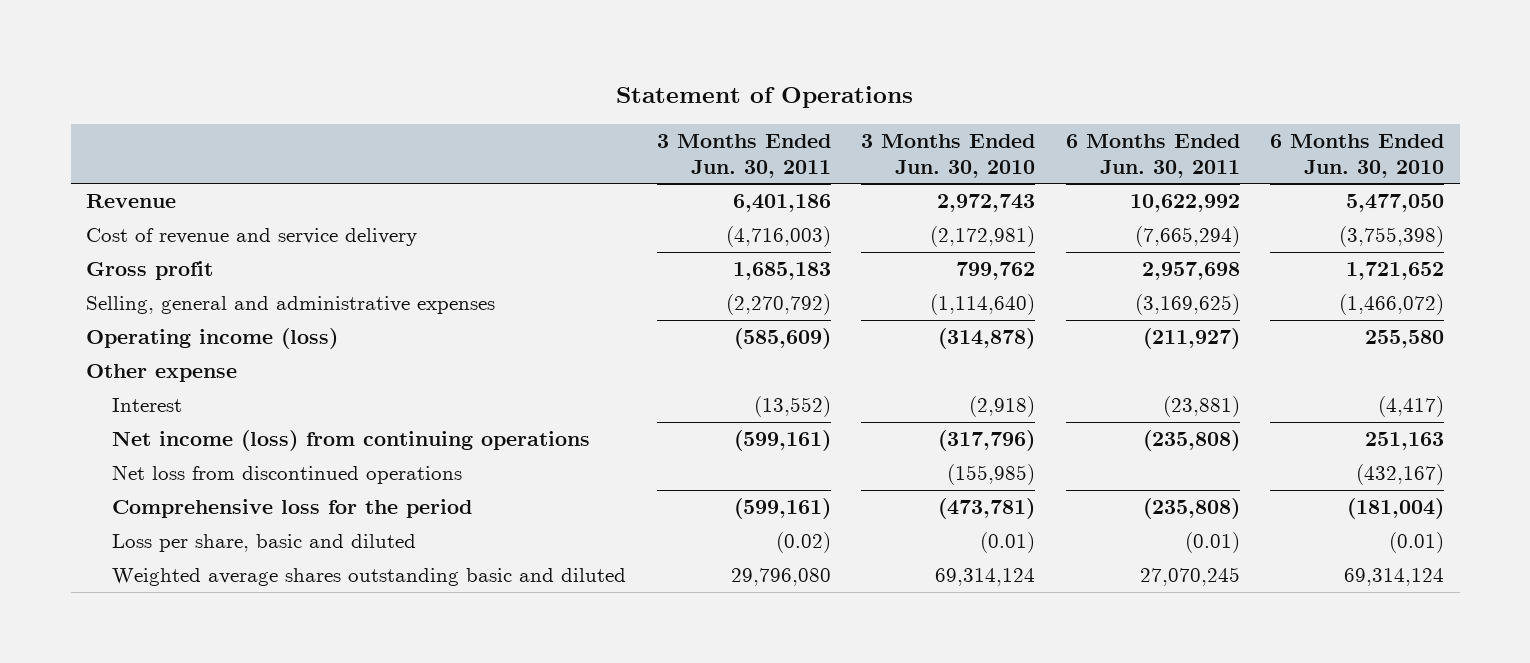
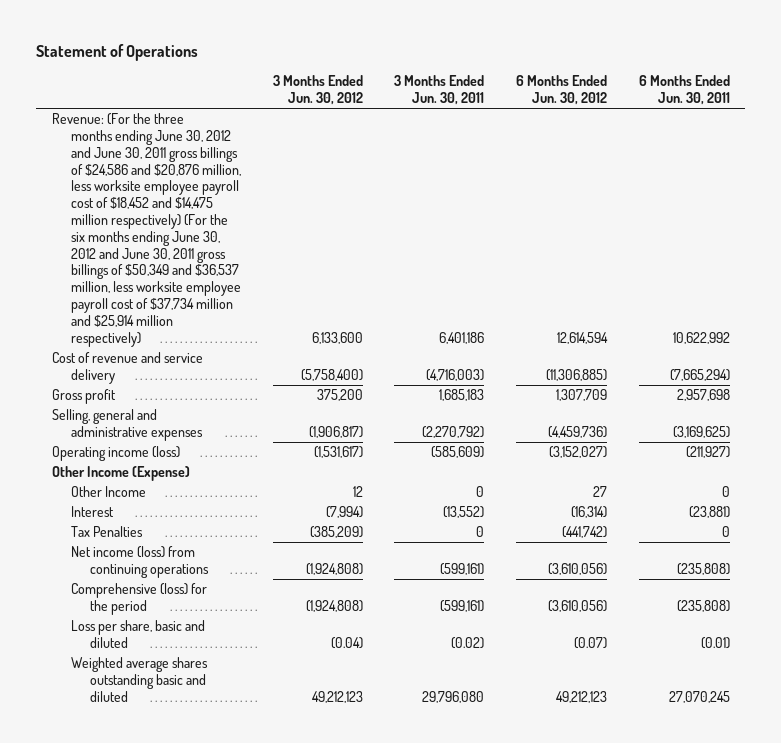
[861,134,1036,178] 3 Months Ended Jun. 30, 2010 -> none
[1270,134,1445,178] 6 Months Ended Jun. 30, 2010 -> none
none -> [272,75,363,106] 3 Months Ended Jun. 30, 2012
none -> [515,75,607,106] 6 Months Ended Jun. 30, 2012
[86,193,177,208] Revenue -> [51,113,241,347] Revenue: (For the three months ending June 30, 2012 and June 30, 2011 gross billings of $24,586 and $20,876 million, less worksite employee payroll cost of $18,452 and $14,475 million respectively) (For the six months ending June 30, 2012 and June 30, 2011 gross billings of $50,349 and $36,537 million, less worksite employee payroll cost of $37,734 million and $25,914 million respectively)
[86,363,238,382] Other expense -> [51,466,190,482] Other Income (Expense)
none -> [70,486,146,498] Other Income
none -> [70,526,143,538] Tax Penalties
[112,464,463,484] Net loss from discontinued operations -> none
[112,498,473,518] Comprehensive loss for the period -> [70,583,207,615] Comprehensive (loss) for the period

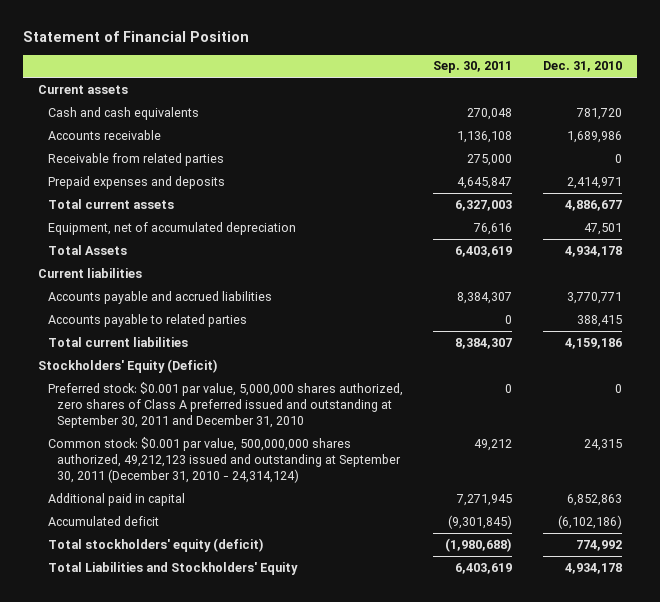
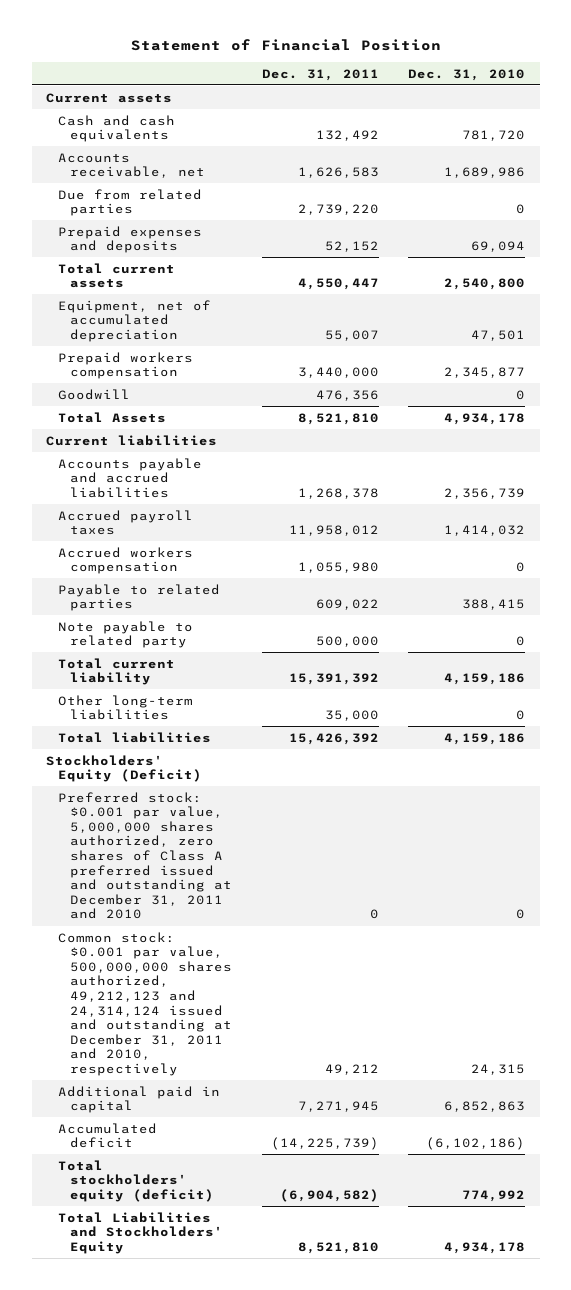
[433,61,513,74] Sep. 30, 2011 -> none
none -> [261,68,379,81] Dec. 31, 2011
[47,129,161,140] Accounts receivable -> [58,152,206,179] Accounts receivable, net
[47,152,224,166] Receivable from related parties -> [58,188,203,217] Due from related parties
[567,176,623,189] 2,414,971 -> [471,241,526,253] 69,094
[565,199,623,211] 4,886,677 -> [444,278,526,291] 2,540,800
none -> [58,351,194,380] Prepaid workers compensation
none -> [58,388,131,400] Goodwill
[567,291,623,304] 3,770,771 -> [444,487,526,499] 2,356,739
none -> [58,509,194,536] Accrued payroll taxes
none -> [58,546,194,575] Accrued workers compensation
[47,313,247,327] Accounts payable to related parties -> [58,583,221,612] Payable to related parties
none -> [58,620,194,649] Note payable to related party
none -> [58,657,176,686] Total current liability
none -> [58,694,194,721] Other long-term liabilities
[47,336,188,347] Total current liabilities -> [58,731,212,743] Total liabilities
[47,381,403,429] Preferred stock: $0.001 par value, 5,000,000 shares authorized, zero shares of Class A preferred issued and outstanding at September 30, 2011 and December 31, 2010 -> [58,791,233,920] Preferred stock: $0.001 par value, 5,000,000 shares authorized, zero shares of Class A preferred issued and outstanding at December 31, 2011 and 2010
[47,436,402,484] Common stock: $0.001 par value, 500,000,000 shares authorized, 49,212,123 issued and outstanding at September 30, 2011 (December 31, 2010 - 24,314,124) -> [58,931,233,1077] Common stock: $0.001 par value, 500,000,000 shares authorized, 49,212,123 and 24,314,124 issued and outstanding at December 31, 2011 and 2010, respectively

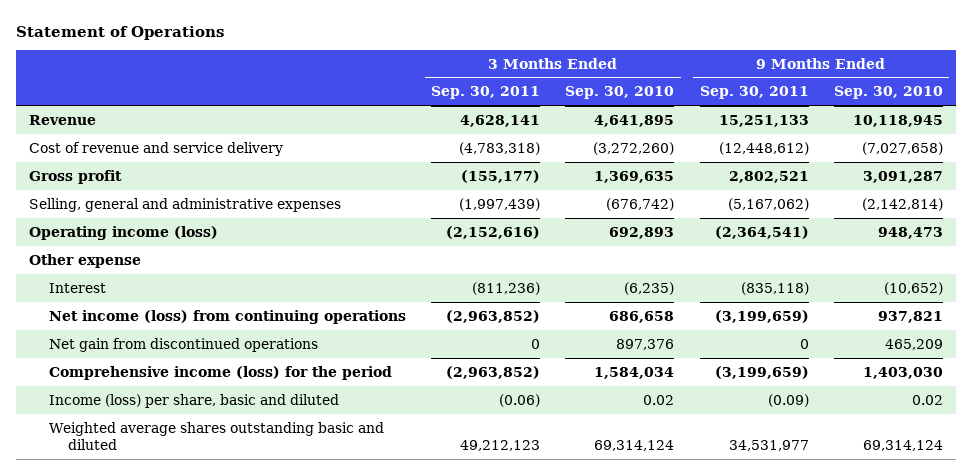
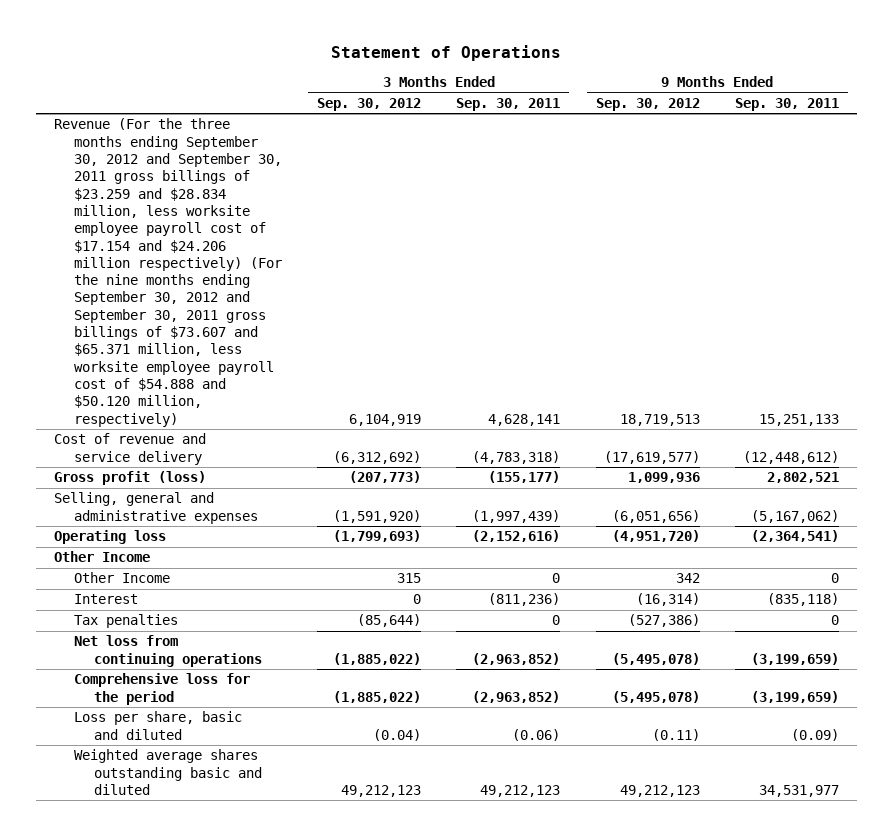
[565,86,675,100] Sep. 30, 2010 -> none
[833,86,943,100] Sep. 30, 2010 -> none
none -> [317,98,422,112] Sep. 30, 2012
none -> [595,98,700,112] Sep. 30, 2012
[28,114,96,125] Revenue -> [53,118,282,427] Revenue (For the three months ending September 30, 2012 and September 30, 2011 gross billings of $23.259 and $28.834 million, less worksite employee payroll cost of $17.154 and $24.206 million respectively) (For the nine months ending September 30, 2012 and September 30, 2011 gross billings of $73.607 and $65.371 million, less worksite employee payroll cost of $54.888 and $50.120 million, respectively)
[28,169,122,184] Gross profit -> [53,471,206,486] Gross profit (loss)
[28,225,218,240] Operating income (loss) -> [53,530,166,545] Operating loss
[28,253,141,268] Other expense -> [53,551,150,563] Other Income
none -> [73,572,170,584] Other Income
[48,337,318,352] Net gain from discontinued operations -> none
none -> [73,614,178,629] Tax penalties
[48,309,406,324] Net income (loss) from continuing operations -> [73,635,263,667] Net loss from continuing operations
[48,365,392,380] Comprehensive income (loss) for the period -> [73,673,250,705] Comprehensive loss for the period
[48,393,339,408] Income (loss) per share, basic and diluted -> [73,711,242,740] Loss per share, basic and diluted

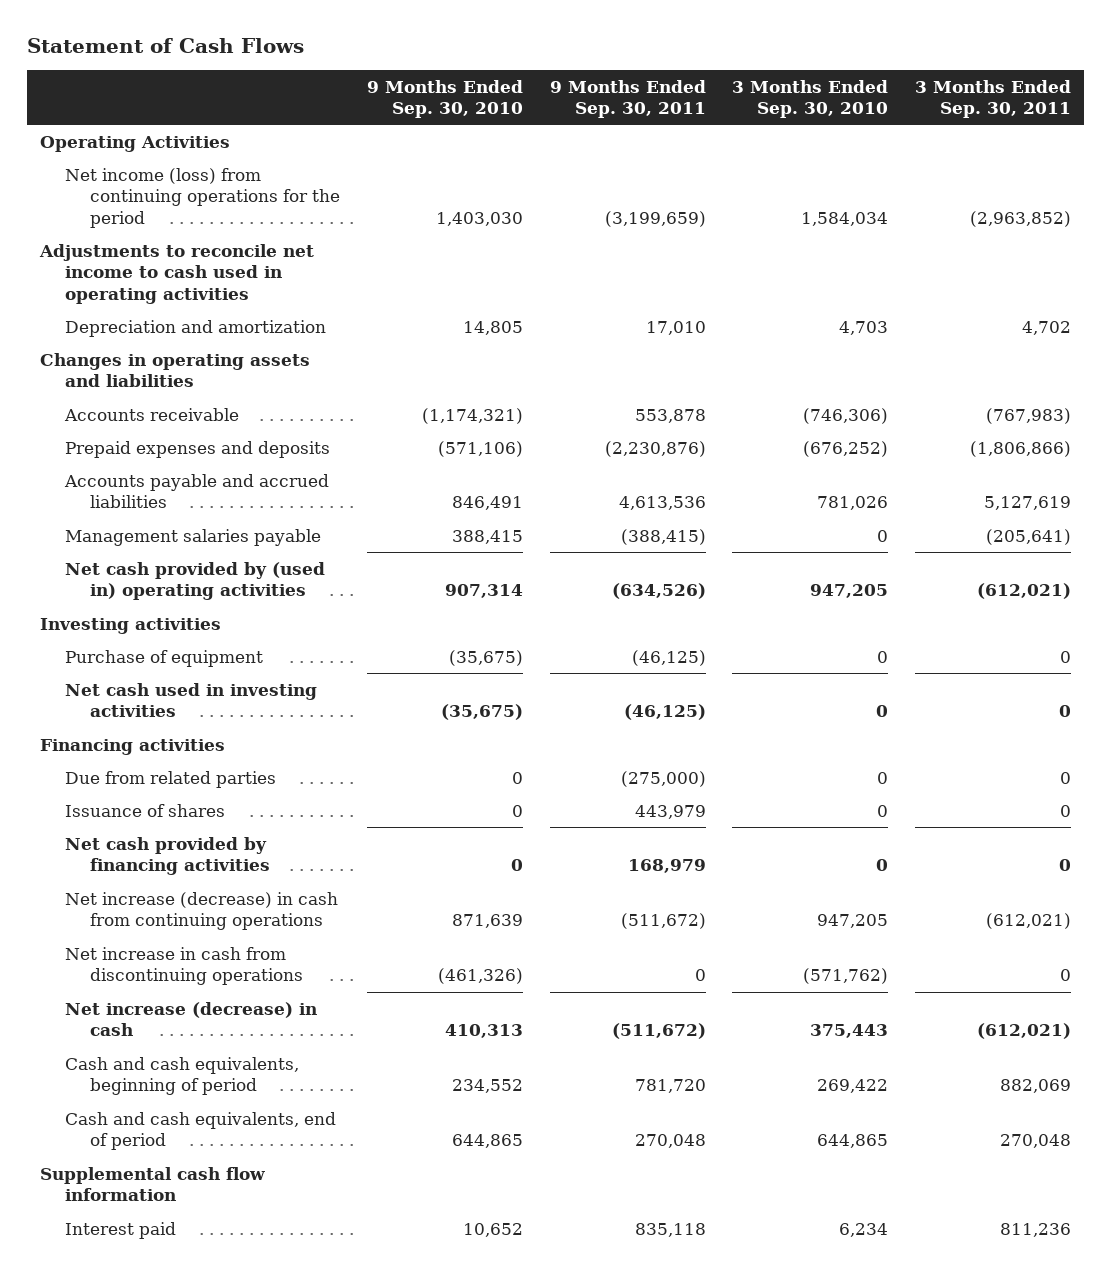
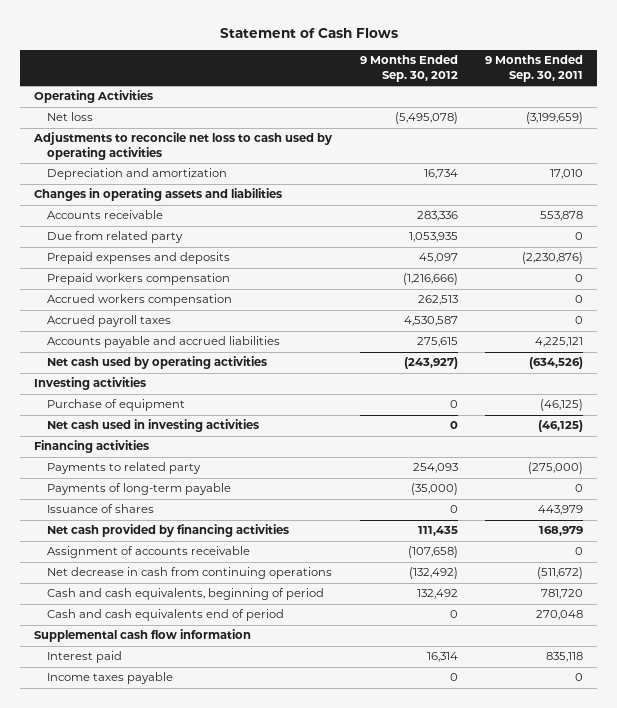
[367,79,524,119] 9 Months Ended Sep. 30, 2010 -> none
[732,79,889,119] 3 Months Ended Sep. 30, 2010 -> none
[914,79,1071,119] 3 Months Ended Sep. 30, 2011 -> none
none -> [359,55,458,82] 9 Months Ended Sep. 30, 2012
[65,167,341,228] Net income (loss) from continuing operations for the period -> [47,112,94,122] Net loss
[39,243,315,304] Adjustments to reconcile net income to cash used in operating activities -> [32,132,332,161] Adjustments to reconcile net loss to cash used by operating activities
none -> [47,231,184,244] Due from related party
[65,528,322,546] Management salaries payable -> none
none -> [47,273,231,286] Prepaid workers compensation
none -> [47,294,233,307] Accrued workers compensation
none -> [47,315,172,328] Accrued payroll taxes
[618,496,706,511] 4,613,536 -> [535,337,584,348] 4,225,121
[65,561,326,601] Net cash provided by (used in) operating activities -> [47,356,268,370] Net cash used by operating activities
[65,770,277,788] Due from related parties -> [47,462,202,475] Payments to related party
none -> [47,483,232,496] Payments of long-term payable
[65,946,304,986] Net increase in cash from discontinuing operations -> none
[65,1001,318,1037] Net increase (decrease) in cash -> none
none -> [47,546,251,559] Assignment of accounts receivable
[65,891,339,931] Net increase (decrease) in cash from continuing operations -> [47,567,333,580] Net decrease in cash from continuing operations
[65,1111,337,1151] Cash and cash equivalents, end of period -> [47,609,285,622] Cash and cash equivalents end of period
none -> [47,672,174,685] Income taxes payable

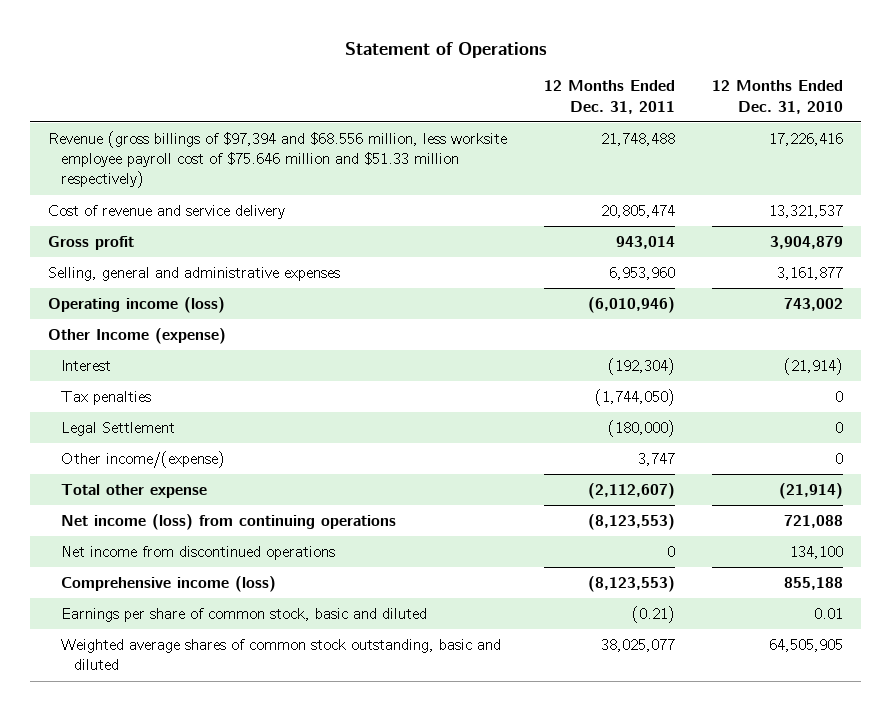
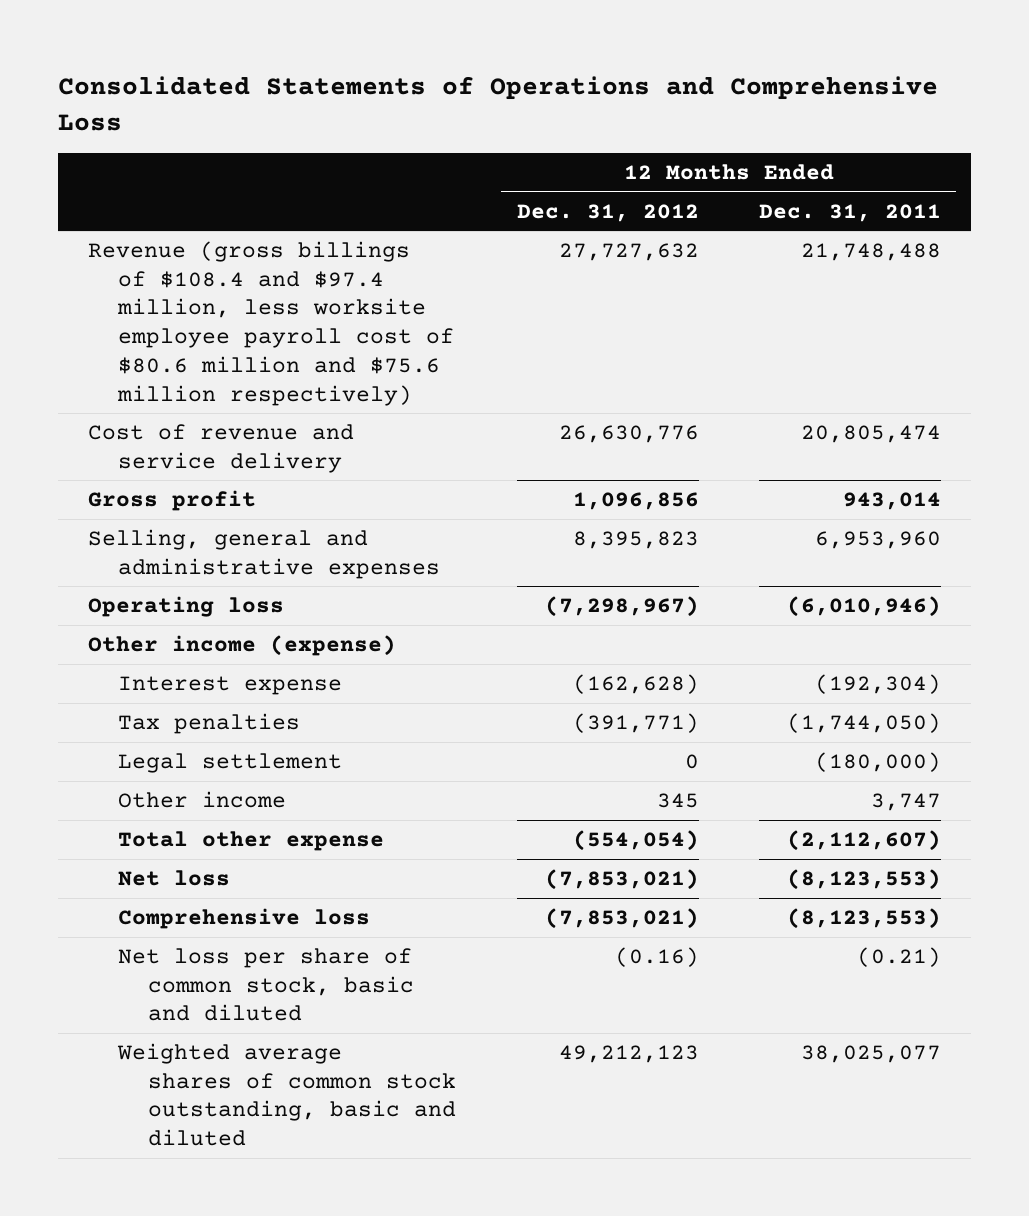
[344,41,547,58] Statement of Operations -> [57,75,938,131] Consolidated Statements of Operations and Comprehensive Loss
[711,80,843,114] 12 Months Ended Dec. 31, 2010 -> none
none -> [516,203,699,222] Dec. 31, 2012
[48,131,508,189] Revenue (gross billings of $97,394 and $68.556 million, less worksite employee payroll cost of $75.646 million and $51.33 million respectively) -> [87,241,454,406] Revenue (gross billings of $108.4 and $97.4 million, less worksite employee payroll cost of $80.6 million and $75.6 million respectively)
[48,297,226,314] Operating income (loss) -> [87,596,284,618] Operating loss
[48,328,227,345] Other Income (expense) -> [87,635,396,657] Other income (expense)
[61,360,112,372] Interest -> [117,676,342,696] Interest expense
[61,422,176,437] Legal Settlement -> [117,753,342,774] Legal settlement
[61,451,226,469] Other income/(expense) -> [117,791,286,809] Other income
[61,546,336,561] Net income from discontinued operations -> none
[61,514,397,531] Net income (loss) from continuing operations -> [117,870,230,887] Net loss
[61,576,277,593] Comprehensive income (loss) -> [117,908,370,930] Comprehensive loss
[61,608,428,623] Earnings per share of common stock, basic and diluted -> [117,948,414,1022] Net loss per share of common stock, basic and diluted

